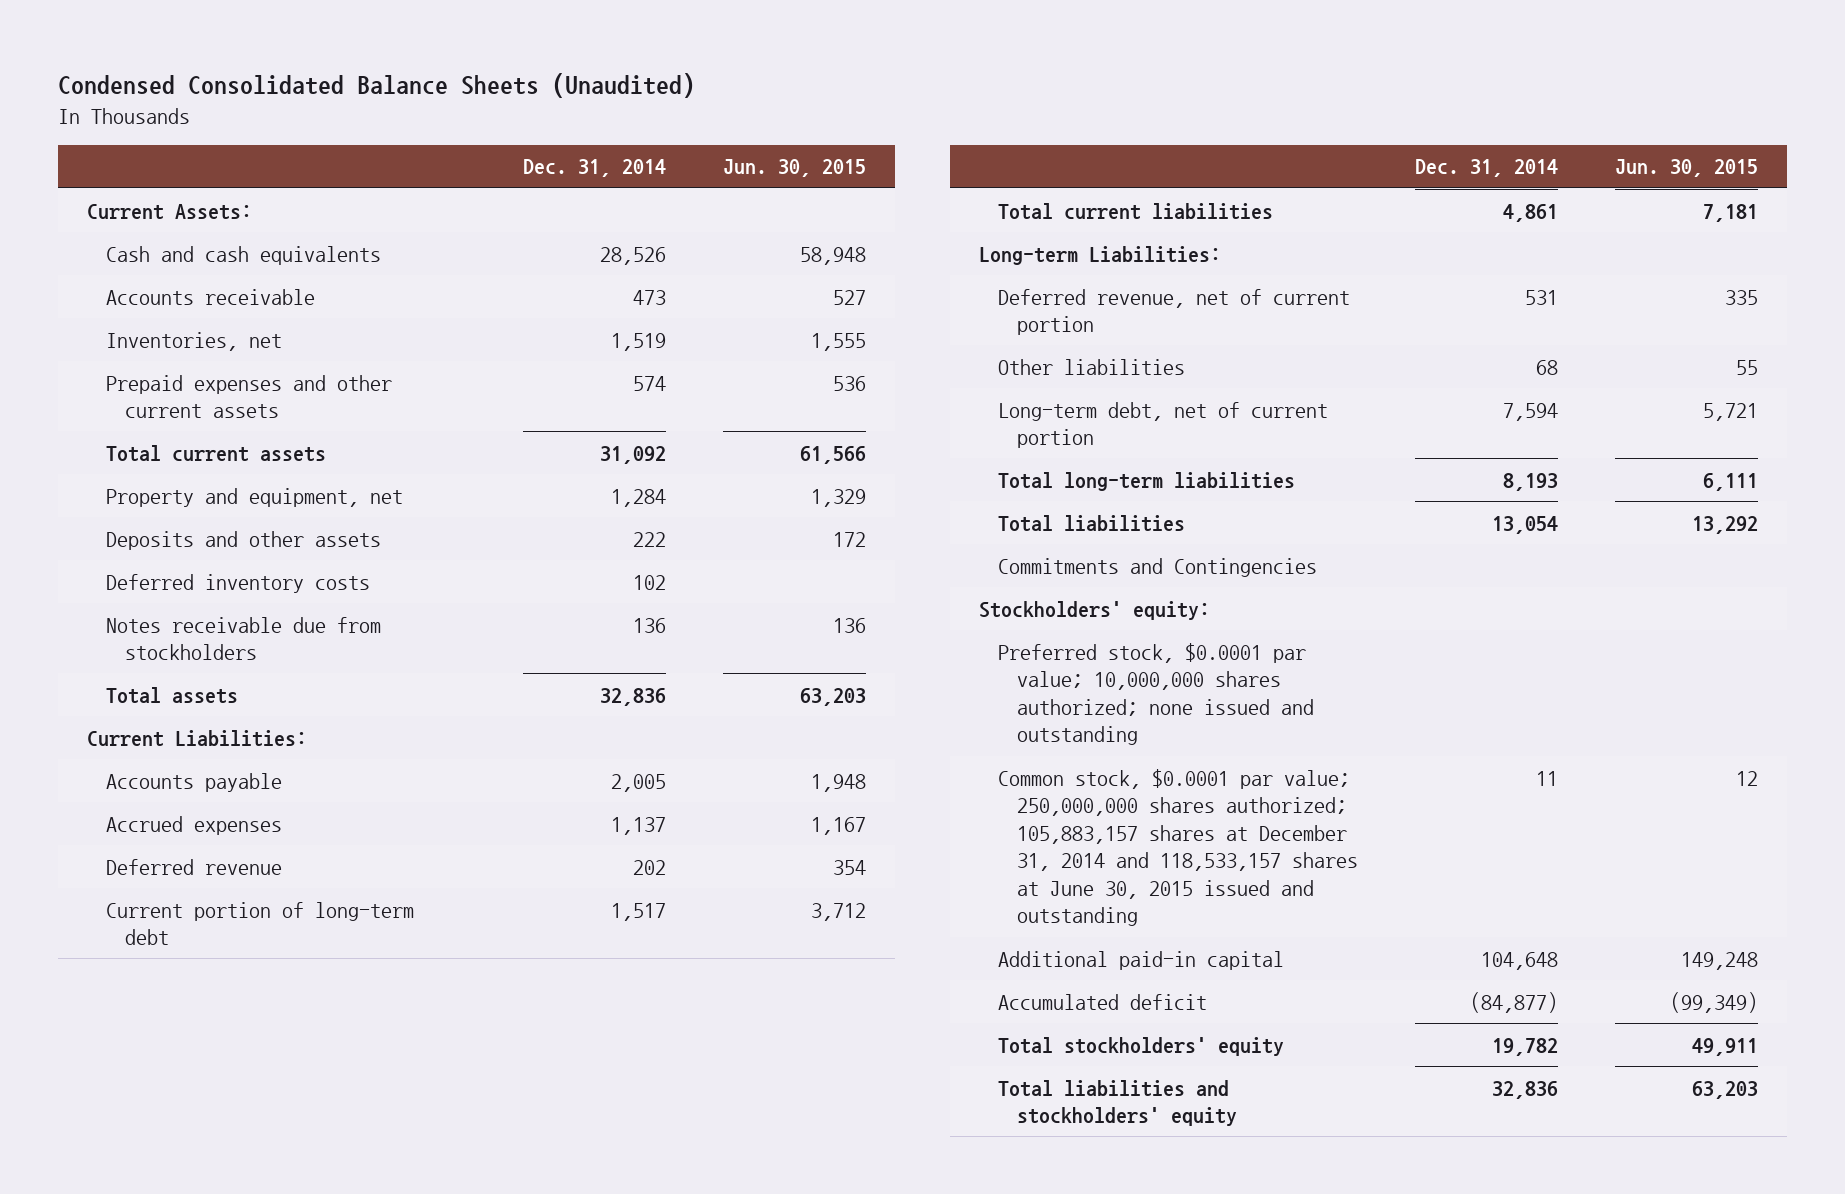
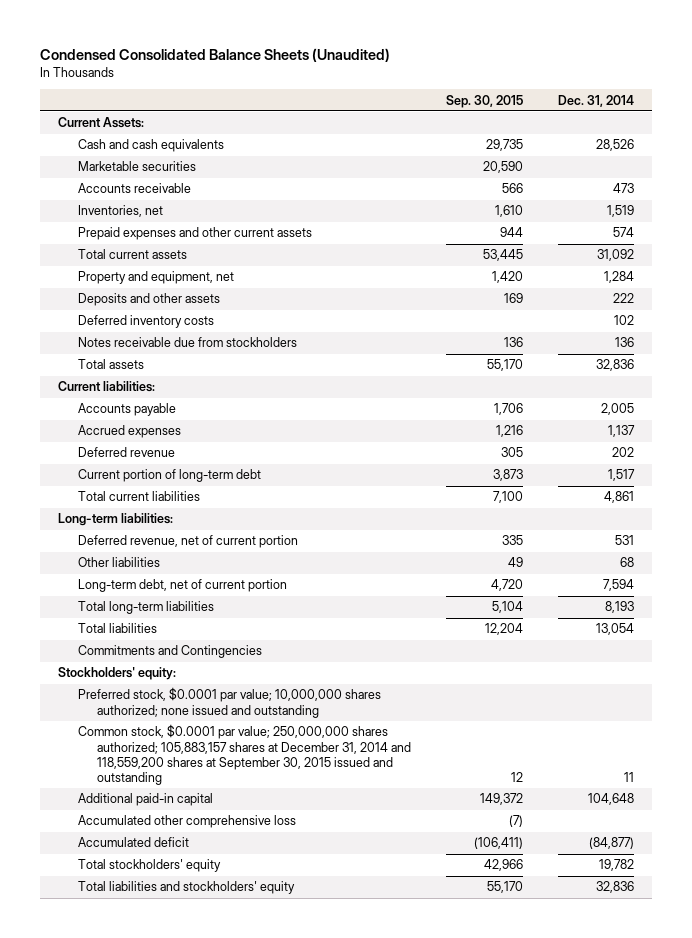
[723,159,867,178] Jun. 30, 2015 -> none
none -> [446,94,524,108] Sep. 30, 2015
none -> [77,161,196,172] Marketable securities
[87,729,308,747] Current Liabilities: -> [58,381,156,393] Current liabilities:
[978,245,1221,265] Long-term Liabilities: -> [58,513,174,527] Long-term liabilities:
[997,768,1358,927] Common stock, $0.0001 par value; 250,000,000 shares authorized; 105,883,157 shares at December 31, 2014 and 118,533,157 shares at June 30, 2015 issued and outstanding -> [77,724,412,786] Common stock, $0.0001 par value; 250,000,000 shares authorized; 105,883,157 shares at December 31, 2014 and 118,559,200 shares at September 30, 2015 issued and outstanding
none -> [77,815,296,829] Accumulated other comprehensive loss

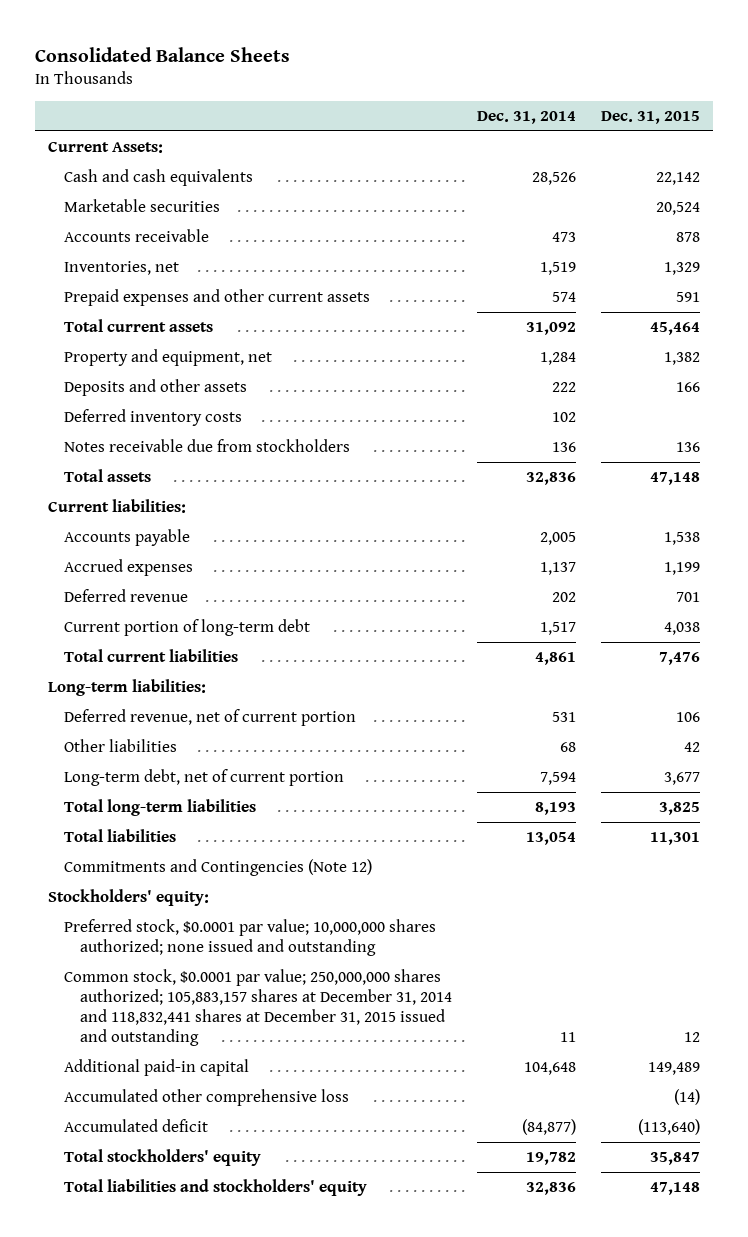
[40,47,391,62] Condensed Consolidated Balance Sheets (Unaudited) -> [35,46,291,62] Consolidated Balance Sheets
[446,94,524,108] Sep. 30, 2015 -> none
none -> [601,111,701,125] Dec. 31, 2015
[77,645,262,659] Commitments and Contingencies -> [64,859,373,877] Commitments and Contingencies (Note 12)
[77,724,412,786] Common stock, $0.0001 par value; 250,000,000 shares authorized; 105,883,157 shares at December 31, 2014 and 118,559,200 shares at September 30, 2015 issued and outstanding -> [64,969,453,1047] Common stock, $0.0001 par value; 250,000,000 shares authorized; 105,883,157 shares at December 31, 2014 and 118,832,441 shares at December 31, 2015 issued and outstanding

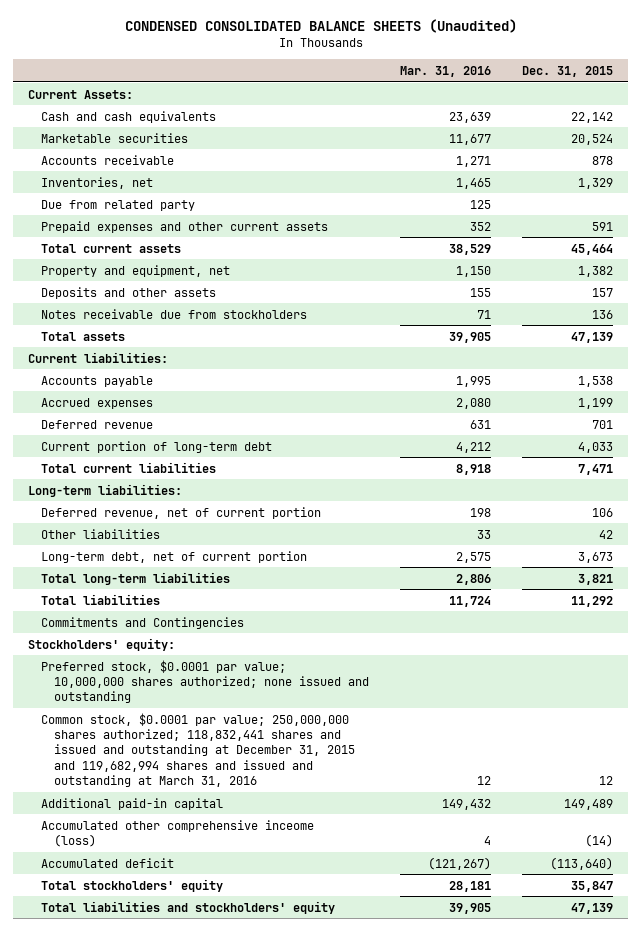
[35,46,291,62] Consolidated Balance Sheets -> [124,19,517,34] CONDENSED CONSOLIDATED BALANCE SHEETS (Unaudited)
[477,111,577,125] Dec. 31, 2014 -> none
none -> [399,65,491,77] Mar. 31, 2016
none -> [40,199,195,211] Due from related party
[64,409,243,427] Deferred inventory costs -> none
[676,382,701,393] 166 -> [591,287,613,297] 157
[650,472,701,486] 47,148 -> [570,331,613,343] 47,139
[664,622,701,636] 4,038 -> [577,441,613,453] 4,033
[659,652,701,666] 7,476 -> [577,463,613,475] 7,471
[664,772,701,786] 3,677 -> [577,551,613,563] 3,673
[659,802,701,816] 3,825 -> [577,573,613,585] 3,821
[650,832,701,846] 11,301 -> [570,595,613,607] 11,292
[64,859,373,877] Commitments and Contingencies (Note 12) -> [40,616,244,629] Commitments and Contingencies
[64,969,453,1047] Common stock, $0.0001 par value; 250,000,000 shares authorized; 105,883,157 shares at December 31, 2014 and 118,832,441 shares at December 31, 2015 issued and outstanding -> [40,712,355,788] Common stock, $0.0001 par value; 250,000,000 shares authorized; 118,832,441 shares and issued and outstanding at December 31, 2015 and 119,682,994 shares and issued and outstanding at March 31, 2016
[64,1089,350,1107] Accumulated other comprehensive loss -> [40,819,314,847] Accumulated other comprehensive inceome (loss)
[650,1182,701,1196] 47,148 -> [570,902,613,914] 47,139

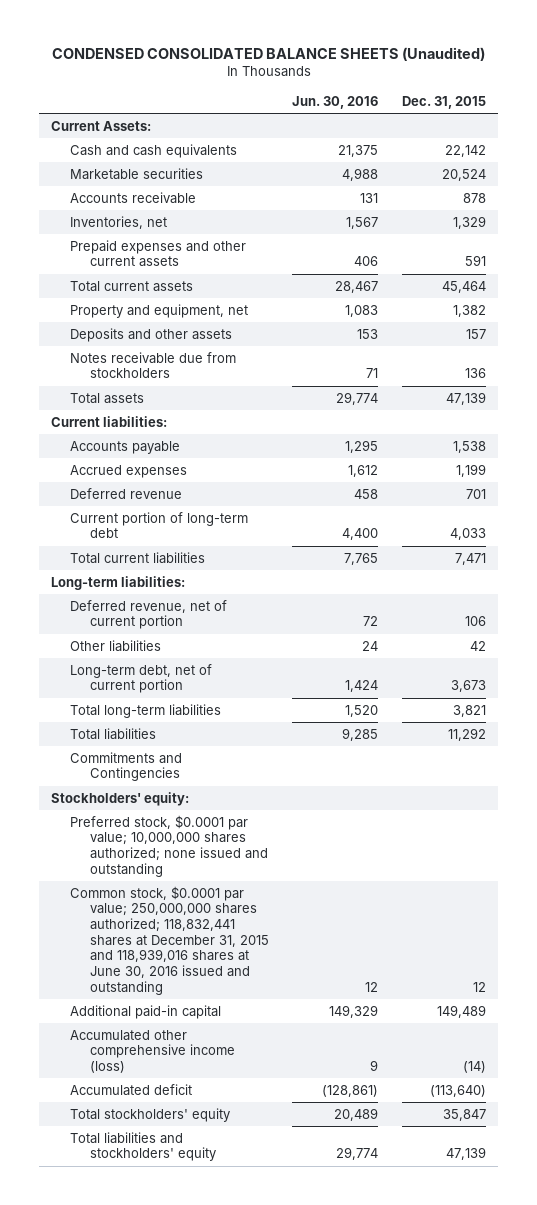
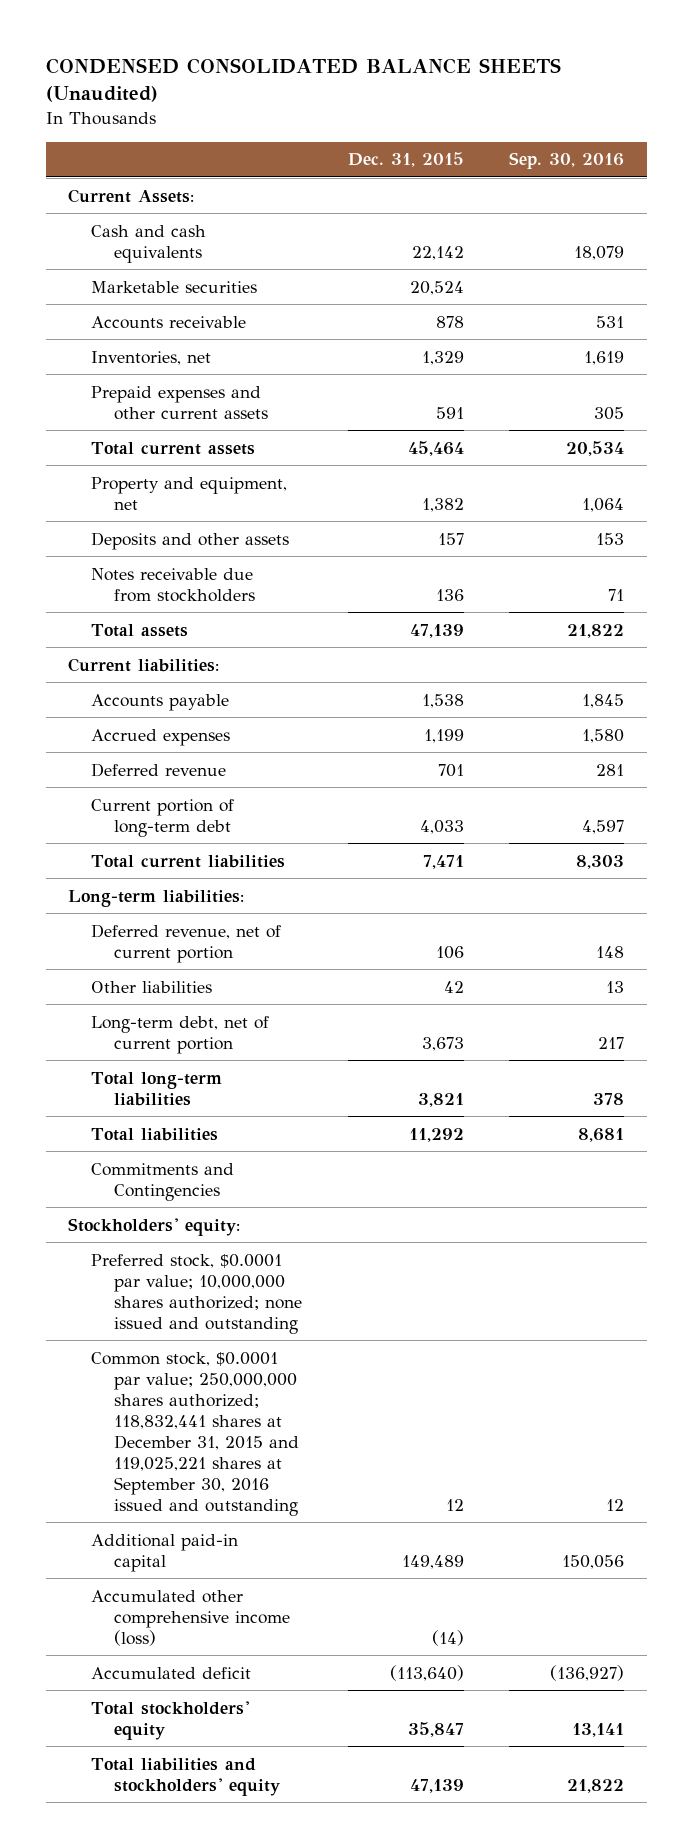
[292,95,379,109] Jun. 30, 2016 -> none
none -> [509,152,625,170] Sep. 30, 2016
[70,885,269,995] Common stock, $0.0001 par value; 250,000,000 shares authorized; 118,832,441 shares at December 31, 2015 and 118,939,016 shares at June 30, 2016 issued and outstanding -> [91,1351,300,1516] Common stock, $0.0001 par value; 250,000,000 shares authorized; 118,832,441 shares at December 31, 2015 and 119,025,221 shares at September 30, 2016 issued and outstanding

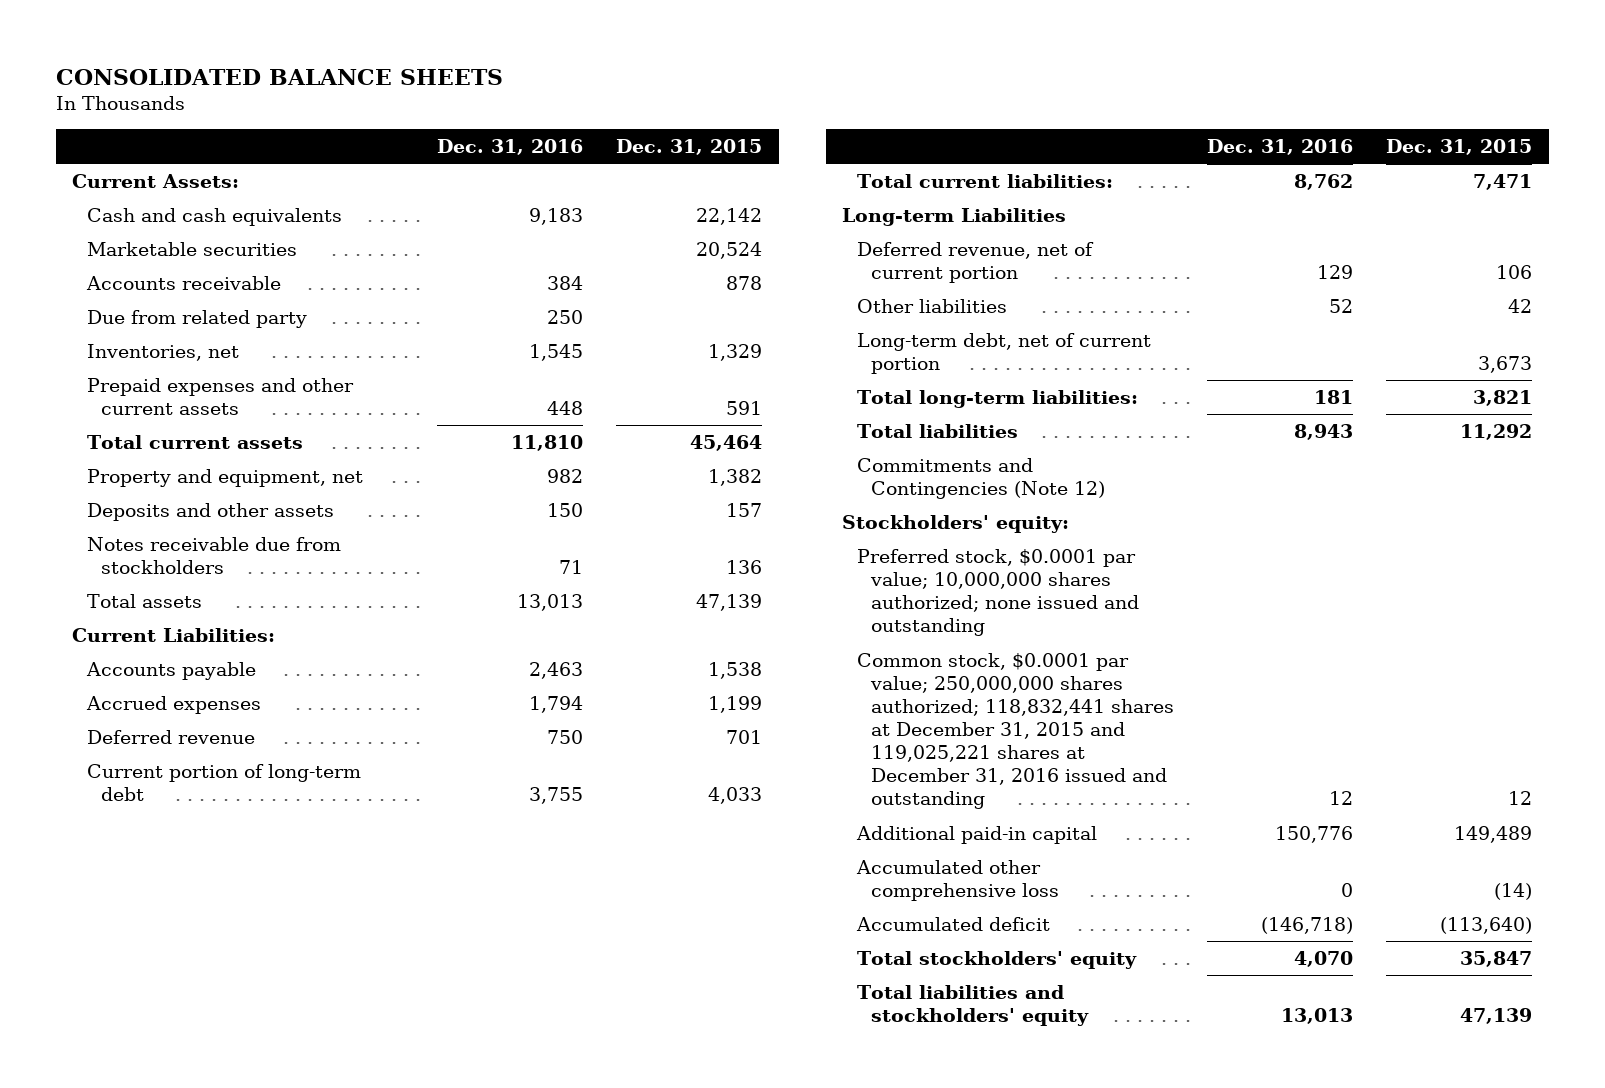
[45,57,561,103] CONDENSED CONSOLIDATED BALANCE SHEETS (Unaudited) -> [55,68,503,85] CONSOLIDATED BALANCE SHEETS
[509,152,625,170] Sep. 30, 2016 -> none
none -> [437,138,584,155] Dec. 31, 2016
none -> [86,310,307,329] Due from related party
[68,657,220,672] Current liabilities: -> [72,628,276,643] Current Liabilities:
[91,854,286,868] Total current liabilities -> [856,174,1113,189] Total current liabilities:
[68,889,245,907] Long-term liabilities: -> [842,208,1067,227] Long-term Liabilities
[91,1071,223,1106] Total long-term liabilities -> [856,390,1138,409] Total long-term liabilities:
[91,1162,235,1201] Commitments and Contingencies -> [856,458,1106,500] Commitments and Contingencies (Note 12)
[91,1351,300,1516] Common stock, $0.0001 par value; 250,000,000 shares authorized; 118,832,441 shares at December 31, 2015 and 119,025,221 shares at September 30, 2016 issued and outstanding -> [856,653,1175,810] Common stock, $0.0001 par value; 250,000,000 shares authorized; 118,832,441 shares at December 31, 2015 and 119,025,221 shares at December 31, 2016 issued and outstanding
[91,1589,291,1646] Accumulated other comprehensive income (loss) -> [855,860,1060,902] Accumulated other comprehensive loss

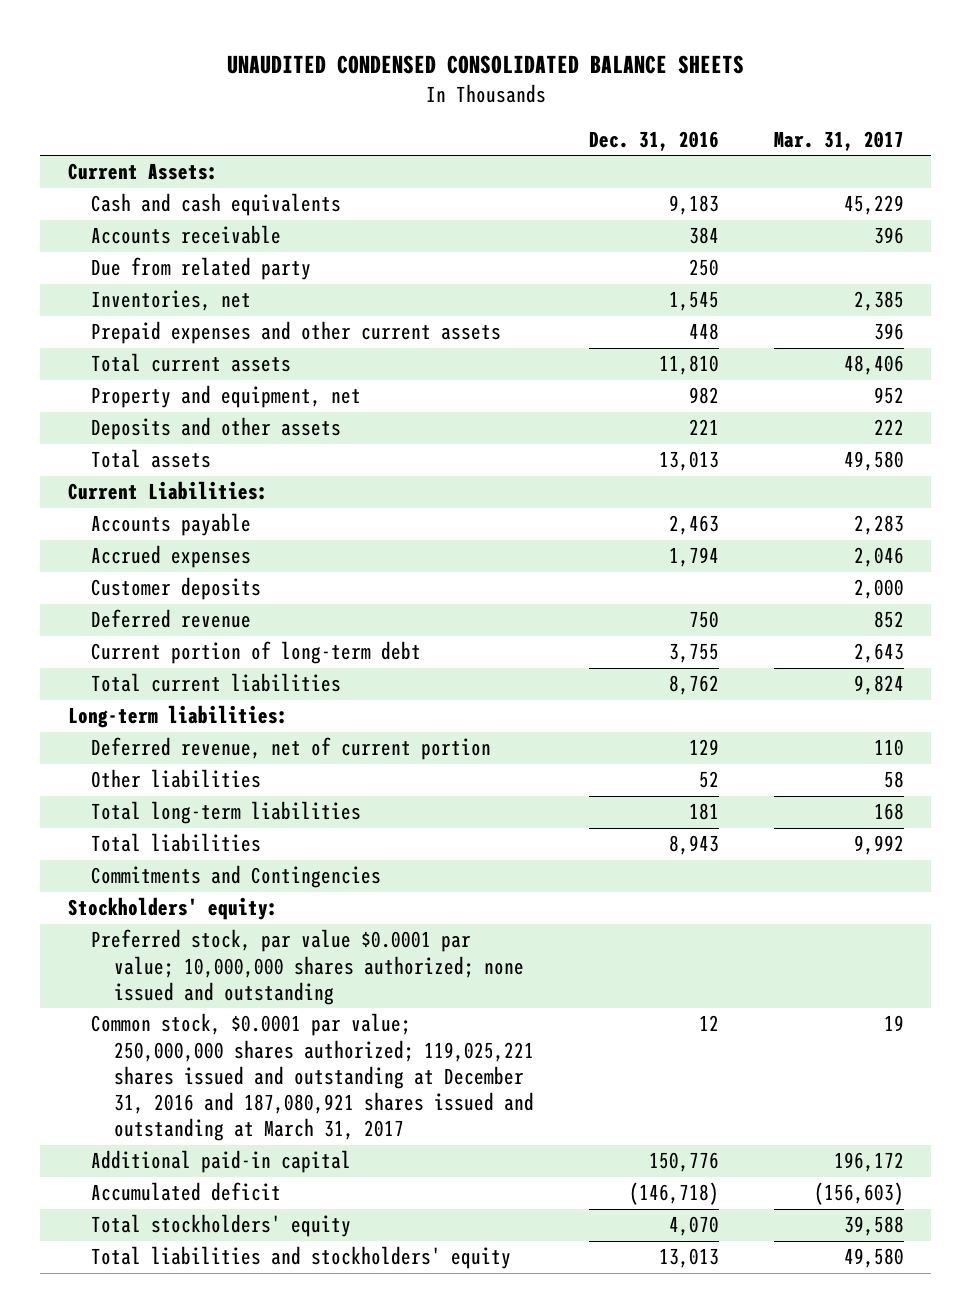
[55,68,503,85] CONSOLIDATED BALANCE SHEETS -> [226,55,744,75] UNAUDITED CONDENSED CONSOLIDATED BALANCE SHEETS
[616,138,763,155] Dec. 31, 2015 -> none
none -> [773,130,904,151] Mar. 31, 2017
[86,242,297,257] Marketable securities -> none
[86,537,341,575] Notes receivable due from stockholders -> none
[547,503,584,518] 150 -> [688,419,719,436] 221
none -> [90,577,261,601] Customer deposits
[856,174,1113,189] Total current liabilities: -> [90,673,341,693] Total current liabilities
[842,208,1067,227] Long-term Liabilities -> [67,705,288,729] Long-term liabilities:
[856,333,1151,375] Long-term debt, net of current portion -> none
[856,390,1138,409] Total long-term liabilities: -> [90,801,361,825] Total long-term liabilities
[856,458,1106,500] Commitments and Contingencies (Note 12) -> [90,865,381,889] Commitments and Contingencies
[856,549,1140,637] Preferred stock, $0.0001 par value; 10,000,000 shares authorized; none issued and outstanding -> [90,929,524,1005] Preferred stock, par value $0.0001 par value; 10,000,000 shares authorized; none issued and outstanding
[856,653,1175,810] Common stock, $0.0001 par value; 250,000,000 shares authorized; 118,832,441 shares at December 31, 2015 and 119,025,221 shares at December 31, 2016 issued and outstanding -> [90,1013,534,1142] Common stock, $0.0001 par value; 250,000,000 shares authorized; 119,025,221 shares issued and outstanding at December 31, 2016 and 187,080,921 shares issued and outstanding at March 31, 2017
[855,860,1060,902] Accumulated other comprehensive loss -> none

